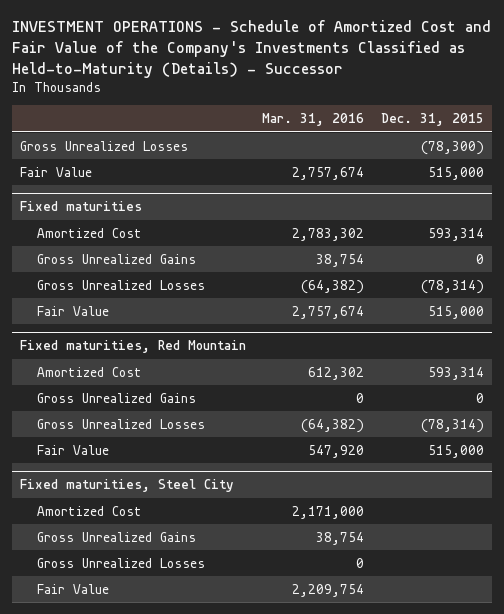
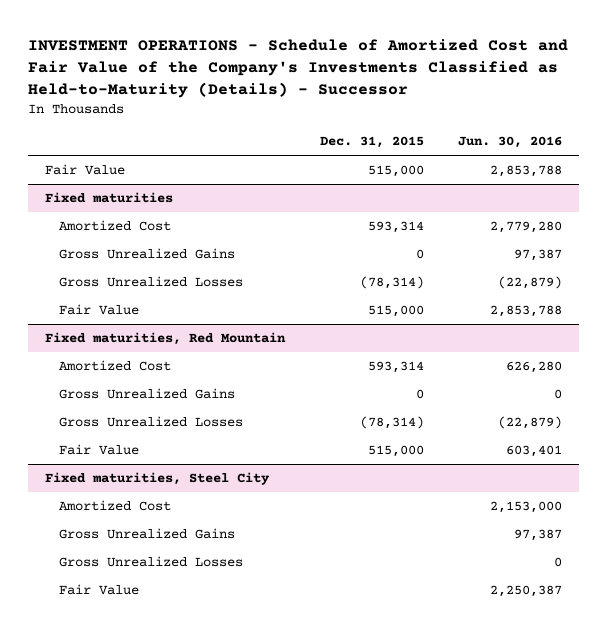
[262,113,365,127] Mar. 31, 2016 -> none
none -> [458,136,563,149] Jun. 30, 2016
[19,140,188,151] Gross Unrealized Losses -> none

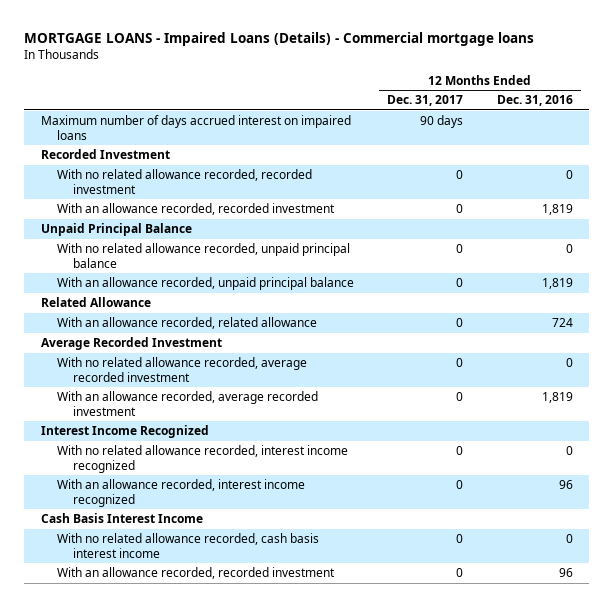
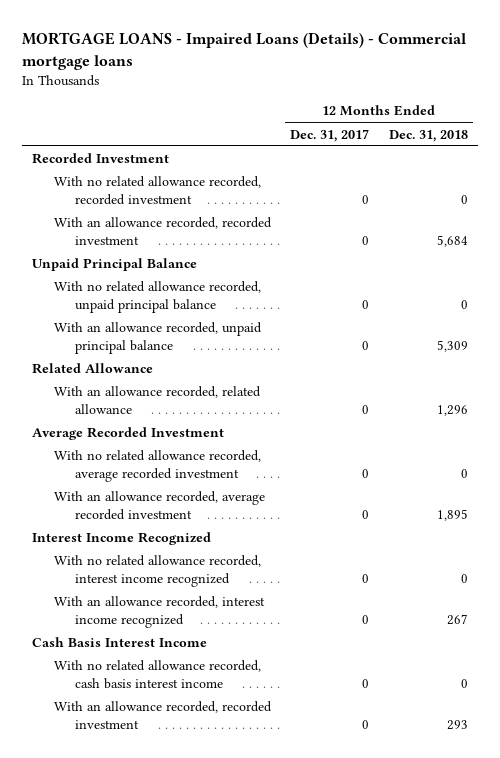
[496,95,573,107] Dec. 31, 2016 -> none
none -> [388,129,468,142] Dec. 31, 2018
[41,115,352,140] Maximum number of days accrued interest on impaired loans -> none

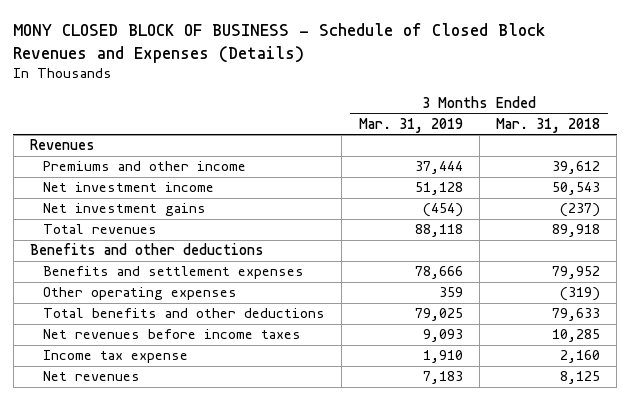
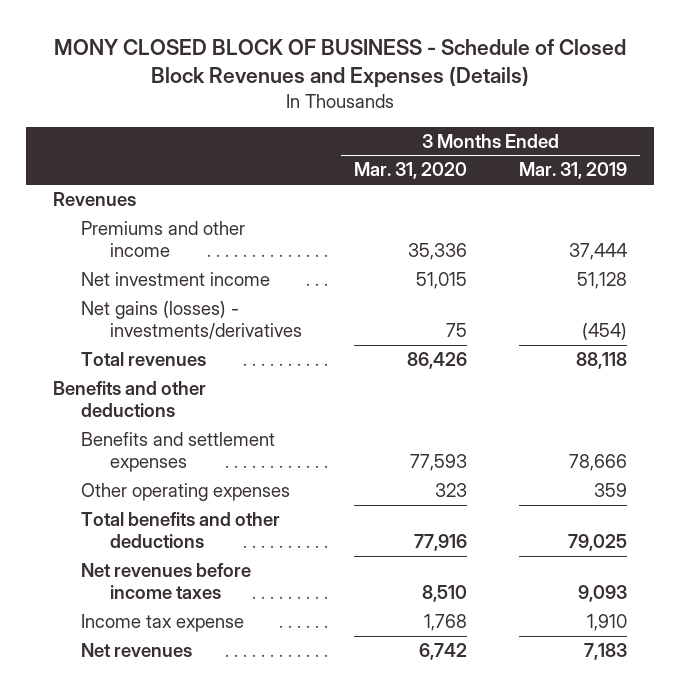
[495,118,600,134] Mar. 31, 2018 -> none
none -> [354,162,468,180] Mar. 31, 2020
[43,203,207,217] Net investment gains -> [81,301,302,340] Net gains (losses) - investments/derivatives

